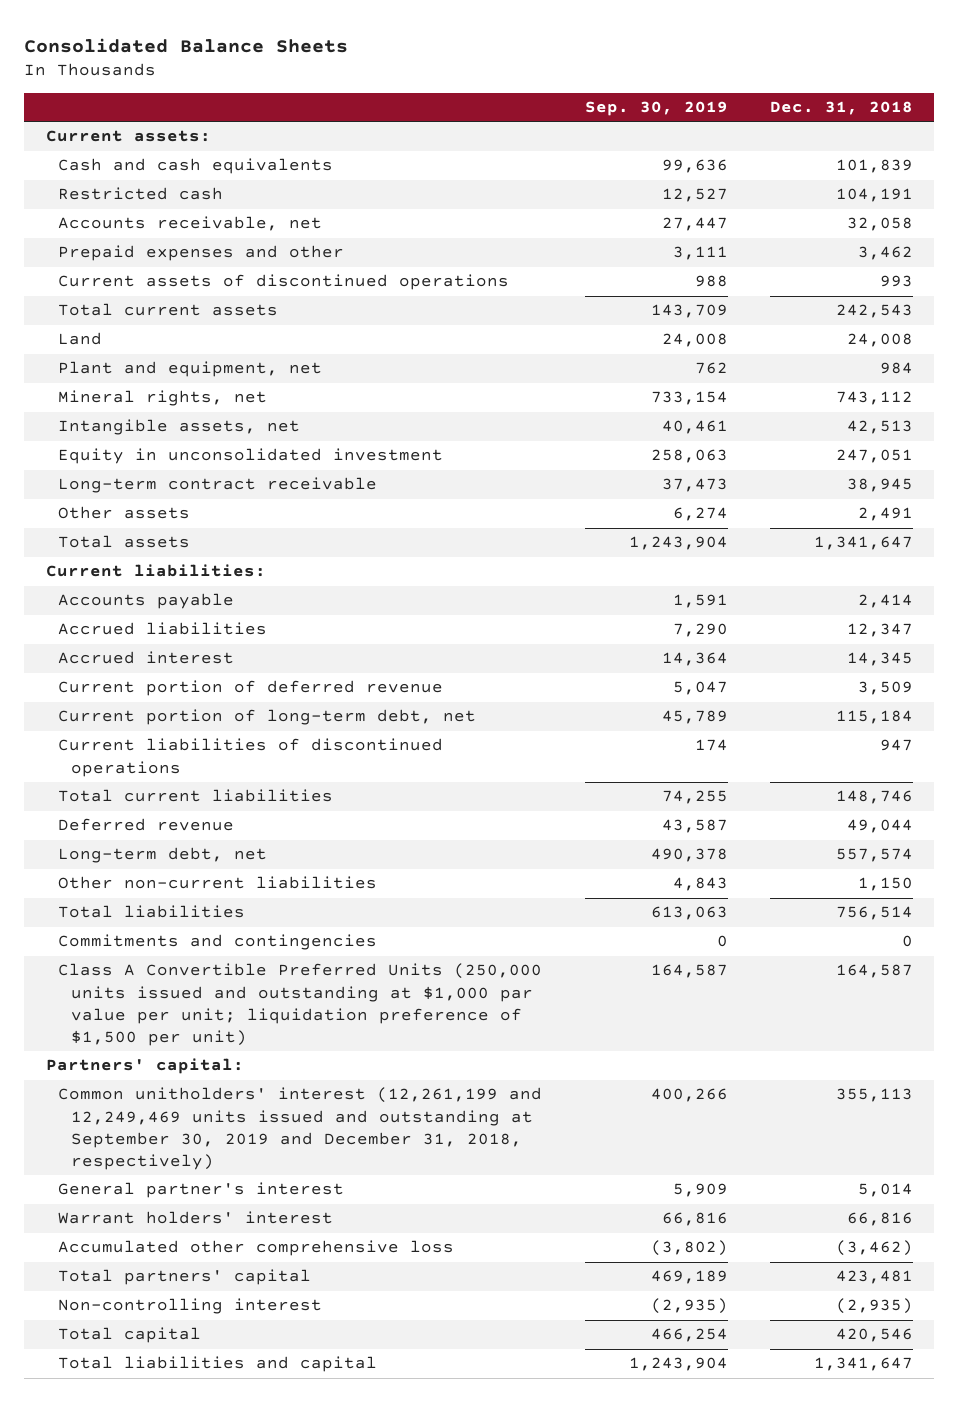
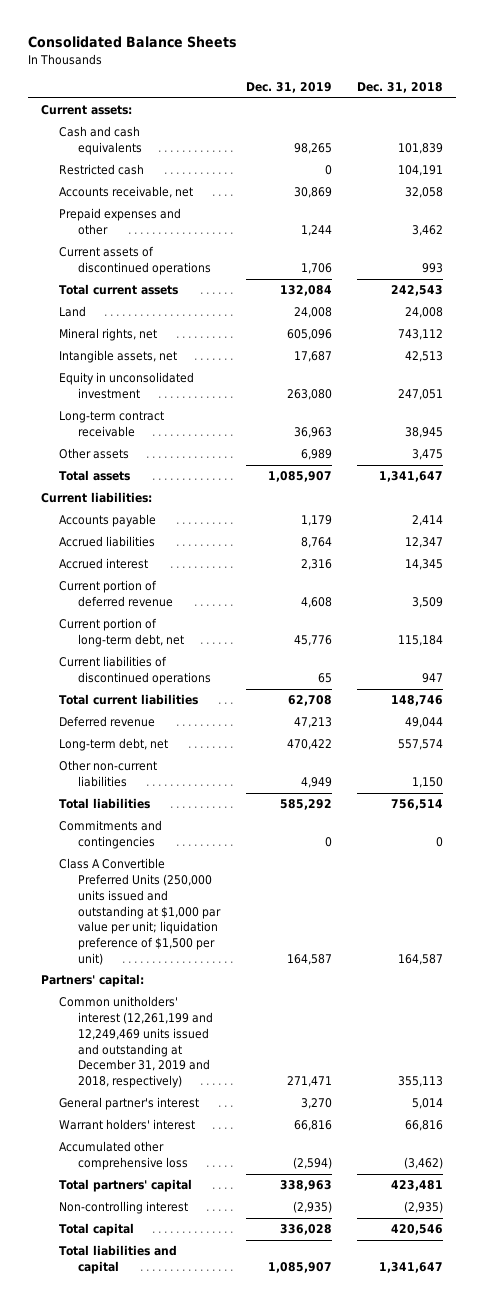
[584,101,728,117] Sep. 30, 2019 -> none
none -> [245,82,332,94] Dec. 31, 2019
[58,361,323,378] Plant and equipment, net -> none
[858,507,914,522] 2,491 -> [412,449,444,461] 3,475
[58,1087,543,1171] Common unitholders' interest (12,261,199 and 12,249,469 units issued and outstanding at September 30, 2019 and December 31, 2018, respectively) -> [59,996,213,1089] Common unitholders' interest (12,261,199 and 12,249,469 units issued and outstanding at December 31, 2019 and 2018, respectively)

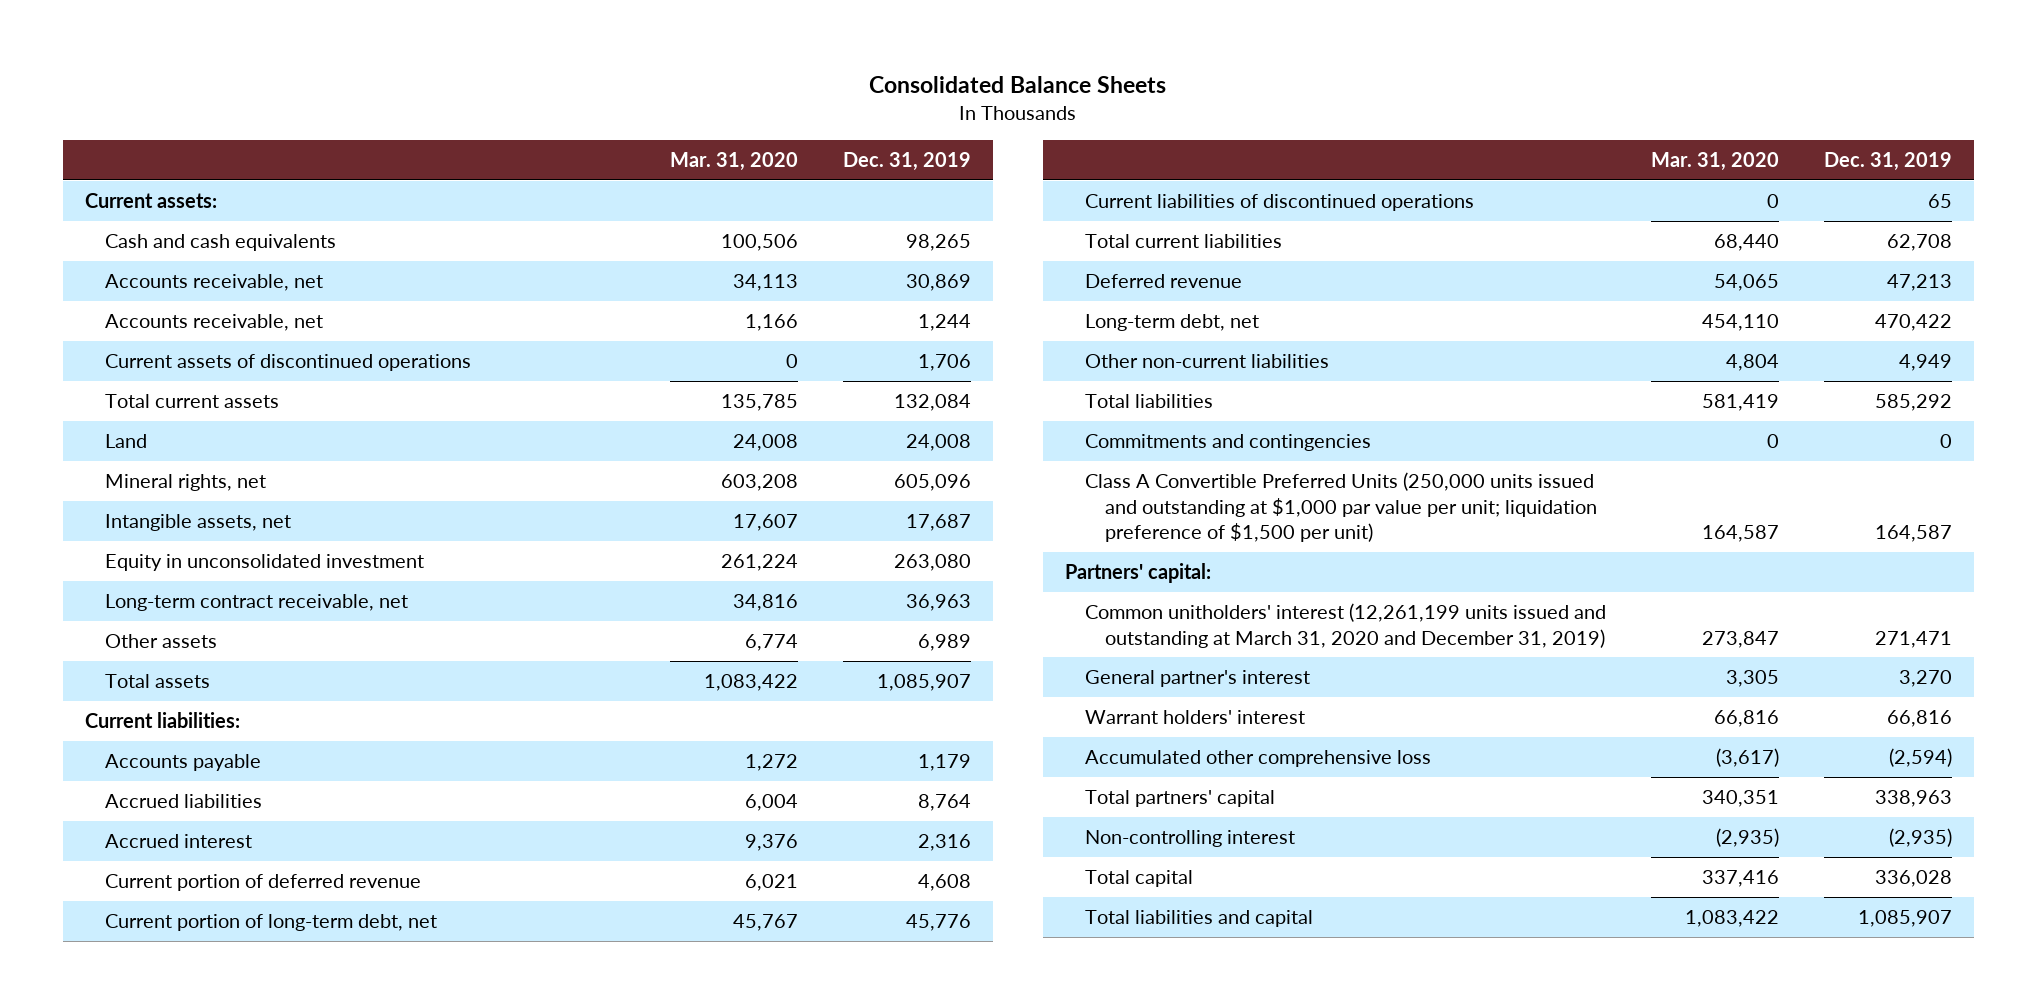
[357,82,444,94] Dec. 31, 2018 -> none
none -> [670,152,799,172] Mar. 31, 2020
[59,164,145,176] Restricted cash -> none
[59,208,182,236] Prepaid expenses and other -> [104,314,323,332] Accounts receivable, net
[59,411,165,438] Long-term contract receivable -> [104,594,408,612] Long-term contract receivable, net
[59,996,213,1089] Common unitholders' interest (12,261,199 and 12,249,469 units issued and outstanding at December 31, 2019 and 2018, respectively) -> [1085,603,1607,648] Common unitholders' interest (12,261,199 units issued and outstanding at March 31, 2020 and December 31, 2019)

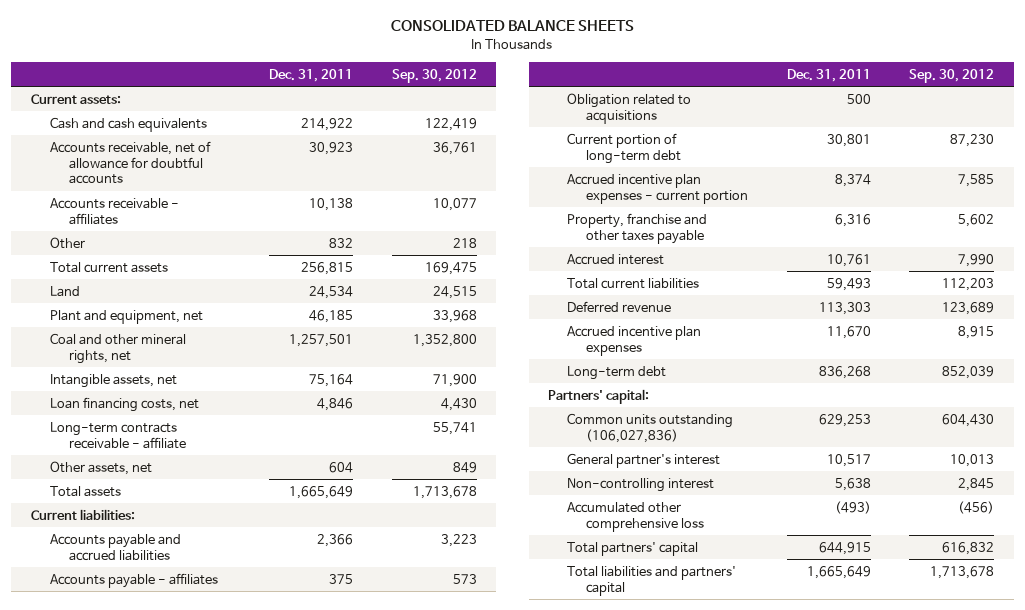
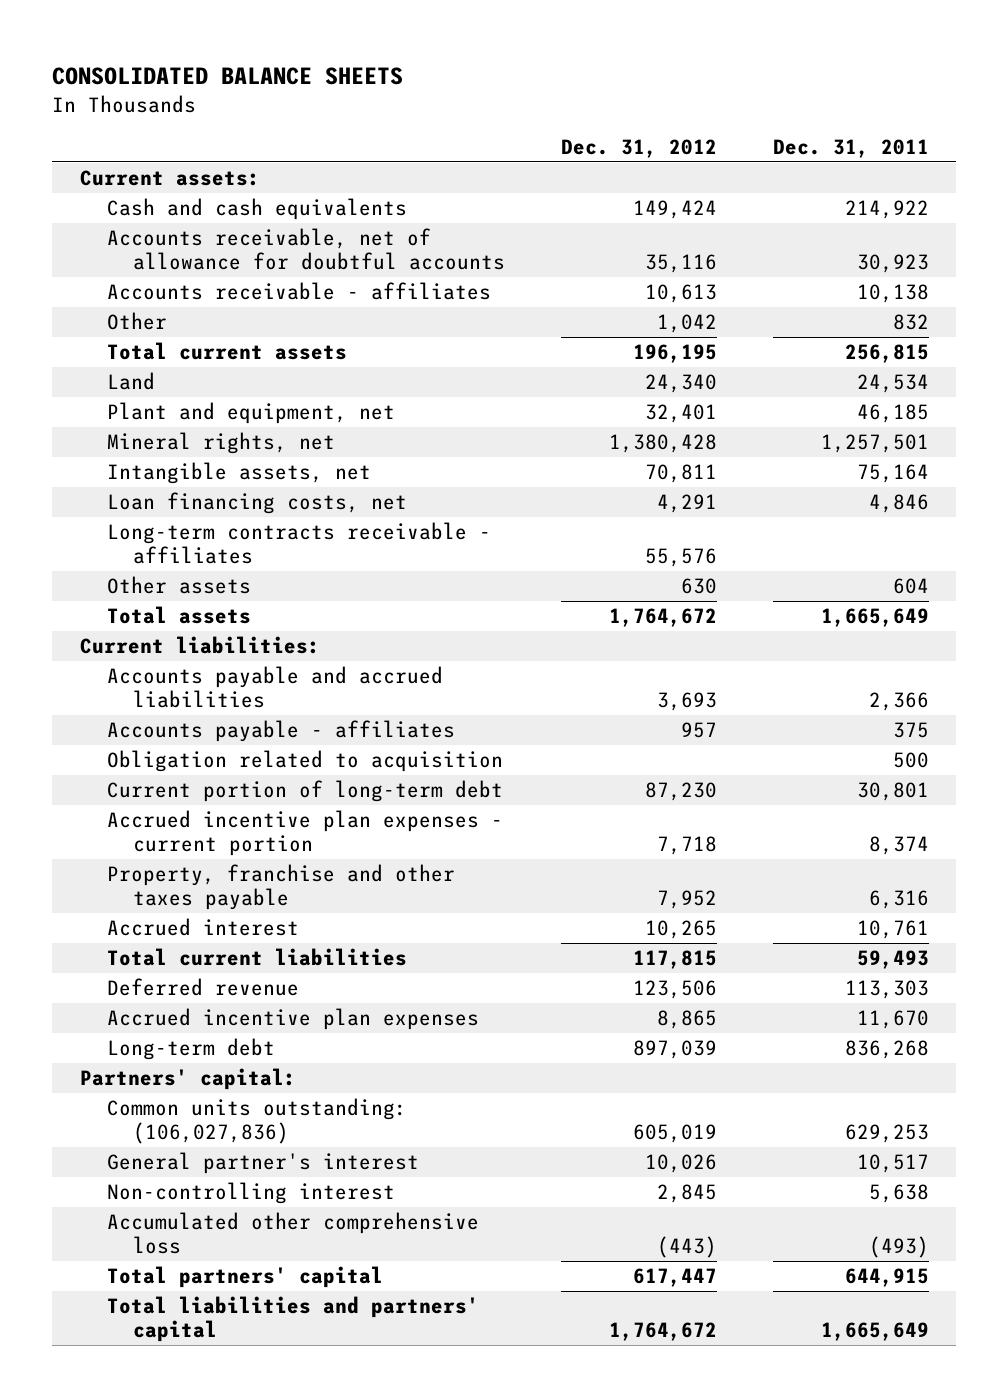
[392,68,478,83] Sep. 30, 2012 -> none
none -> [560,139,717,159] Dec. 31, 2012
[49,332,186,364] Coal and other mineral rights, net -> [106,432,335,455] Mineral rights, net
[49,421,186,449] Long-term contracts receivable - affiliate -> [106,522,491,564] Long-term contracts receivable - affiliates
[49,460,152,475] Other assets, net -> [106,576,251,595] Other assets
[567,92,692,124] Obligation related to acquisitions -> [106,750,503,773] Obligation related to acquisition
[567,412,734,443] Common units outstanding (106,027,836) -> [106,1098,407,1144] Common units outstanding: (106,027,836)

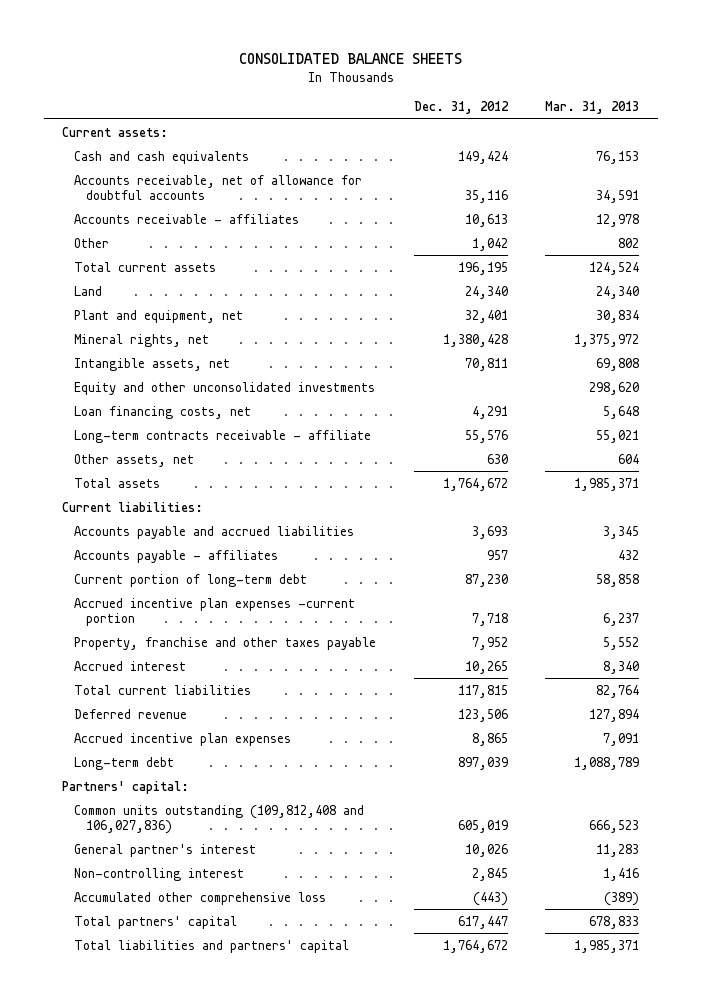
[772,139,929,159] Dec. 31, 2011 -> none
none -> [544,101,639,115] Mar. 31, 2013
none -> [74,381,376,395] Equity and other unconsolidated investments
[106,522,491,564] Long-term contracts receivable - affiliates -> [74,429,372,443] Long-term contracts receivable - affiliate
[106,576,251,595] Other assets -> [74,453,195,467] Other assets, net
[106,750,503,773] Obligation related to acquisition -> none
[106,810,503,856] Accrued incentive plan expenses - current portion -> [74,597,356,626] Accrued incentive plan expenses -current portion
[106,1098,407,1144] Common units outstanding: (106,027,836) -> [74,804,365,834] Common units outstanding (109,812,408 and 106,027,836)

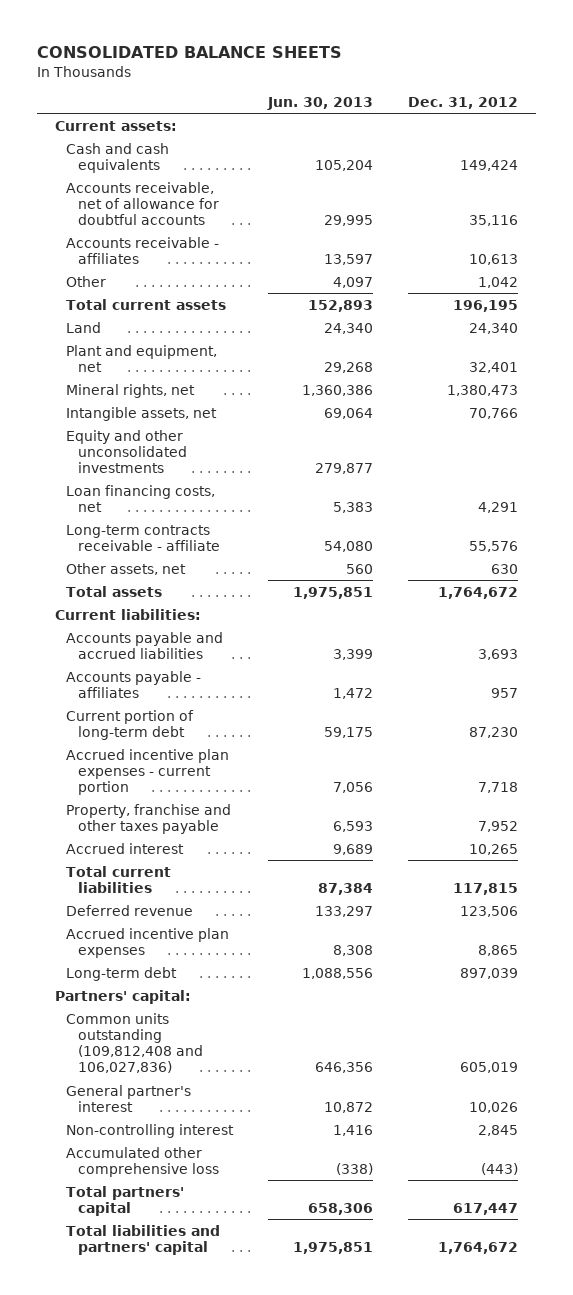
[544,101,639,115] Mar. 31, 2013 -> none
none -> [267,96,374,110] Jun. 30, 2013
[442,333,508,347] 1,380,428 -> [447,384,519,396] 1,380,473
[464,357,508,371] 70,811 -> [469,407,519,419] 70,766
[74,597,356,626] Accrued incentive plan expenses -current portion -> [66,748,230,795] Accrued incentive plan expenses - current portion

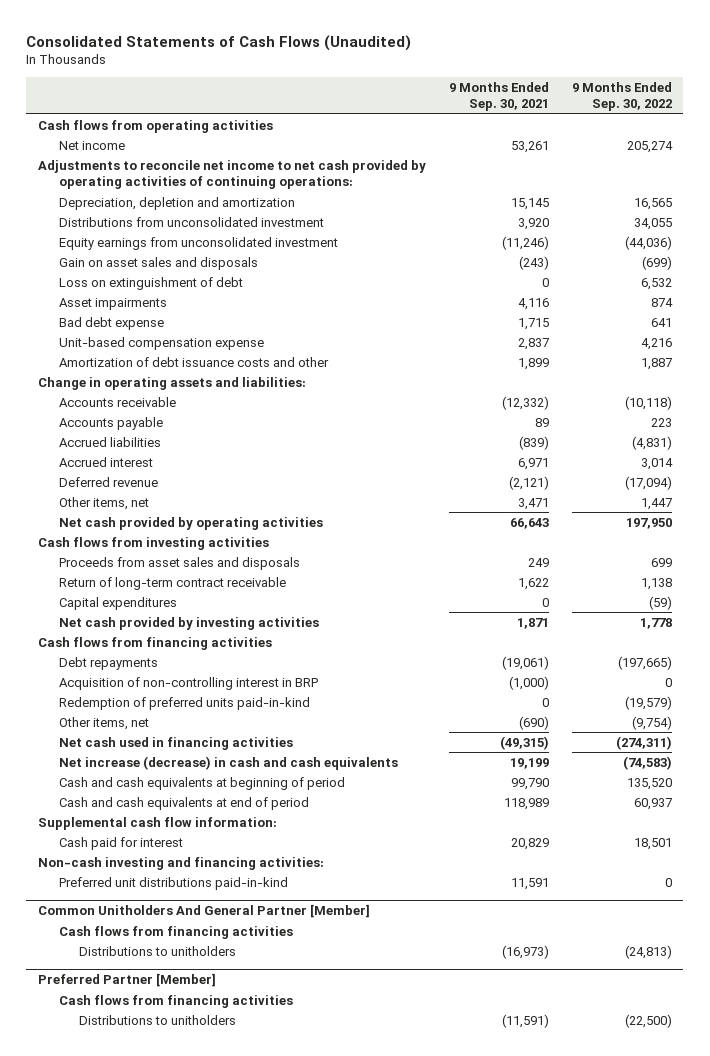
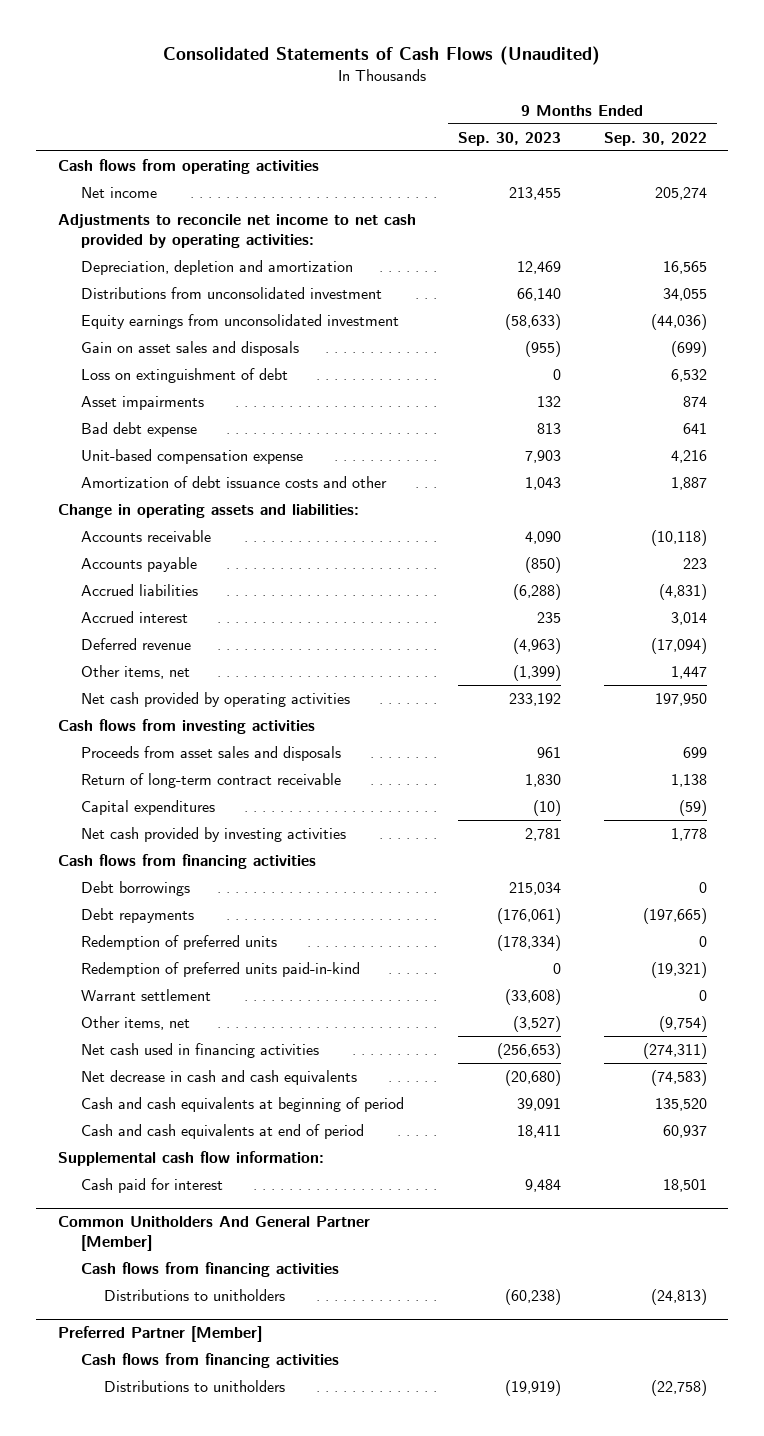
[448,81,549,112] 9 Months Ended Sep. 30, 2021 -> none
none -> [458,131,562,146] Sep. 30, 2023
[37,159,426,190] Adjustments to reconcile net income to net cash provided by operating activities of continuing operations: -> [57,213,416,248] Adjustments to reconcile net income to net cash provided by operating activities:
none -> [80,880,190,896] Debt borrowings
[58,676,318,690] Acquisition of non-controlling interest in BRP -> none
none -> [80,934,277,950] Redemption of preferred units
[624,695,672,710] (19,579) -> [650,961,707,978] (19,321)
none -> [80,988,211,1001] Warrant settlement
[58,755,398,770] Net increase (decrease) in cash and cash equivalents -> [80,1069,357,1085] Net decrease in cash and cash equivalents
[37,856,324,870] Non-cash investing and financing activities: -> none
[58,876,288,890] Preferred unit distributions paid-in-kind -> none
[624,1013,672,1028] (22,500) -> [650,1379,707,1396] (22,758)

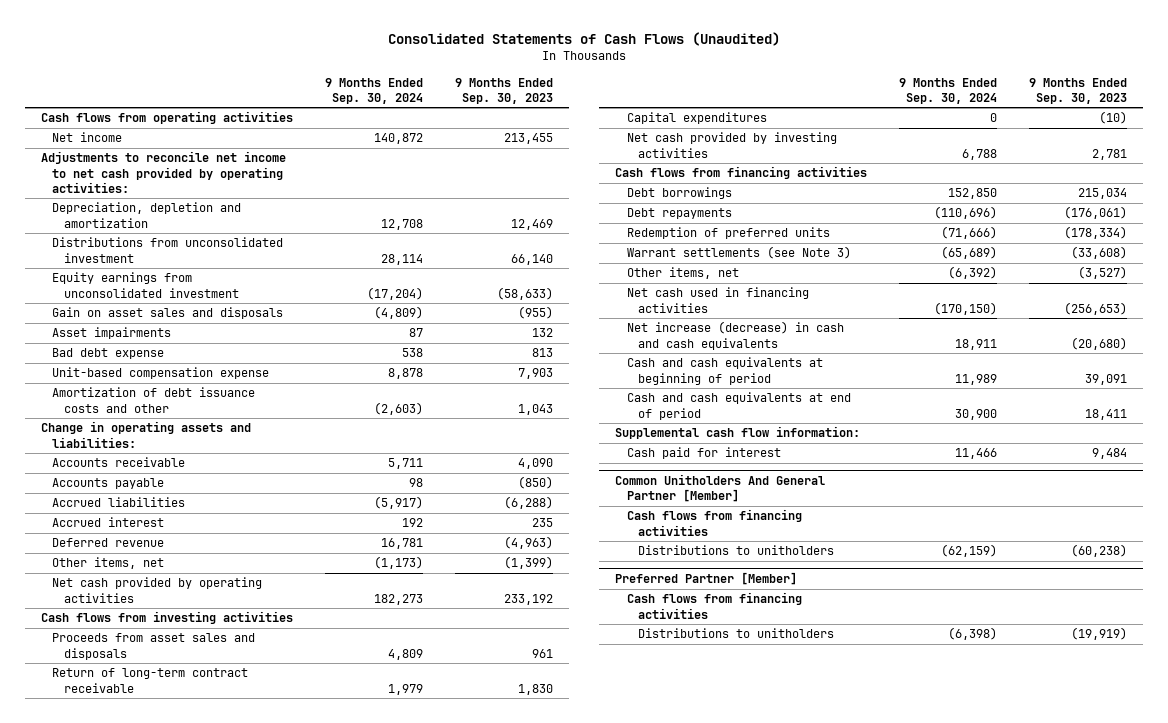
[603,131,707,146] Sep. 30, 2022 -> none
none -> [324,77,423,104] 9 Months Ended Sep. 30, 2024
[80,367,288,383] Loss on extinguishment of debt -> none
[80,961,360,977] Redemption of preferred units paid-in-kind -> none
[80,988,211,1001] Warrant settlement -> [626,246,851,260] Warrant settlements (see Note 3)
[80,1069,357,1085] Net decrease in cash and cash equivalents -> [626,321,844,350] Net increase (decrease) in cash and cash equivalents

